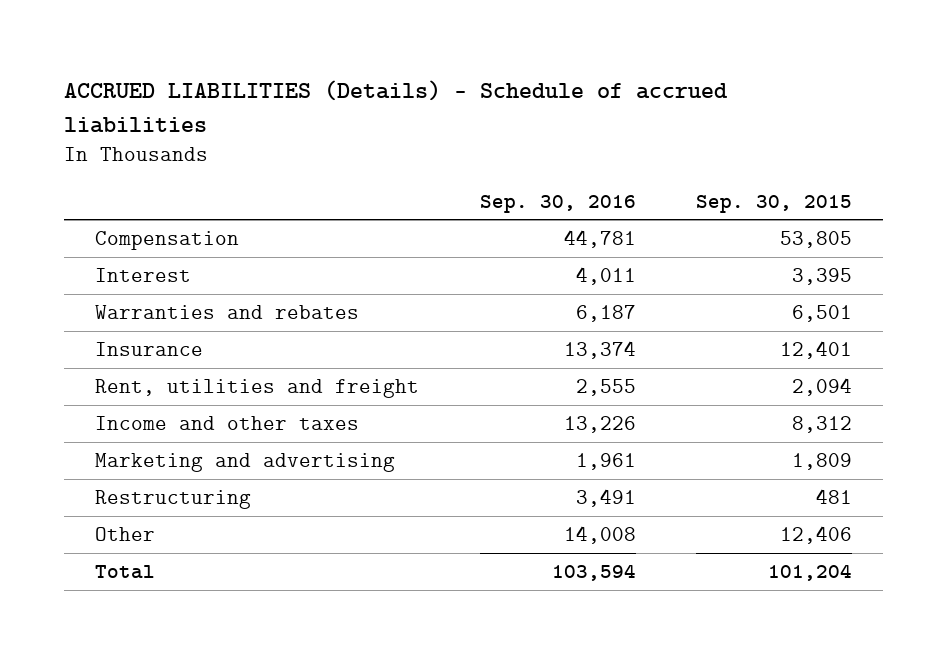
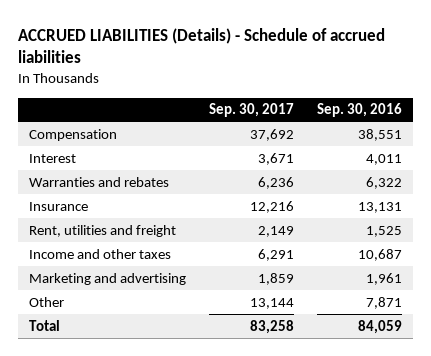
[696,194,853,213] Sep. 30, 2015 -> none
none -> [209,103,295,118] Sep. 30, 2017
[563,229,636,248] 44,781 -> [358,128,403,141] 38,551
[575,304,636,322] 6,187 -> [366,176,403,189] 6,322
[563,340,636,359] 13,374 -> [358,201,403,213] 13,131
[575,378,636,396] 2,555 -> [366,225,403,237] 1,525
[563,415,636,433] 13,226 -> [358,248,403,261] 10,687
[94,489,251,509] Restructuring -> none
[563,525,636,544] 14,008 -> [366,296,403,309] 7,871
[551,563,636,581] 103,594 -> [358,319,403,334] 84,059

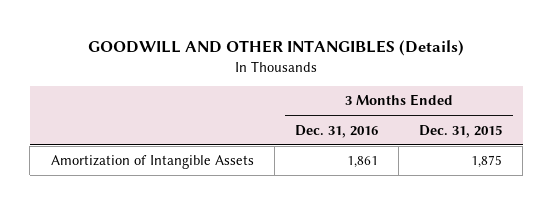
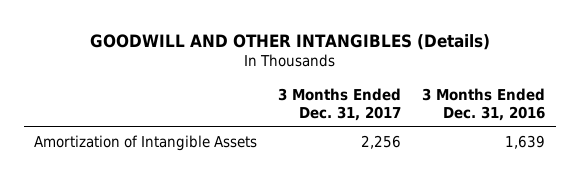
[419,124,503,138] Dec. 31, 2015 -> none
none -> [278,88,402,122] 3 Months Ended Dec. 31, 2017
[346,156,378,169] 1,861 -> [505,135,546,150] 1,639

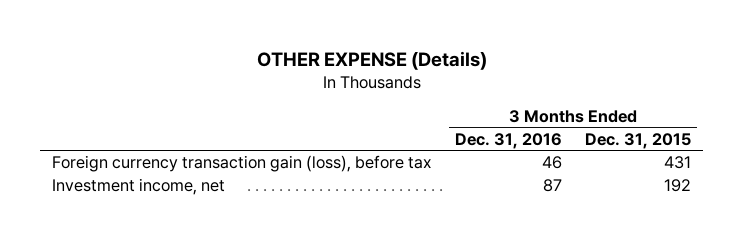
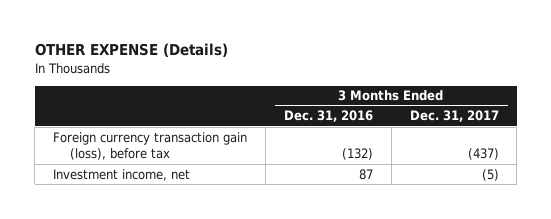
[585,132,692,149] Dec. 31, 2015 -> none
none -> [409,110,499,123] Dec. 31, 2017
[541,156,562,170] 46 -> [341,148,373,161] (132)

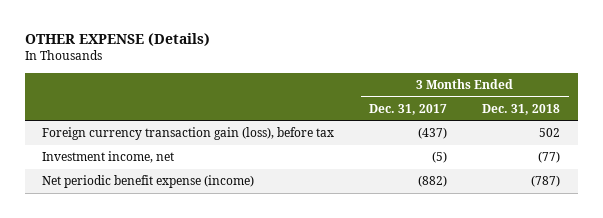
[283,110,373,123] Dec. 31, 2016 -> none
none -> [482,103,561,115] Dec. 31, 2018
none -> [42,175,255,189] Net periodic benefit expense (income)

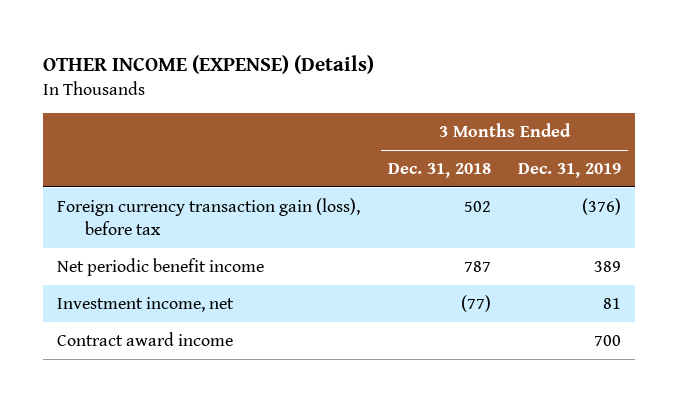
[25,32,211,46] OTHER EXPENSE (Details) -> [43,54,375,74] OTHER INCOME (EXPENSE) (Details)
[369,103,448,115] Dec. 31, 2017 -> none
none -> [518,163,622,179] Dec. 31, 2019
none -> [56,257,264,276] Net periodic benefit income
[42,175,255,189] Net periodic benefit expense (income) -> none
none -> [56,331,233,346] Contract award income

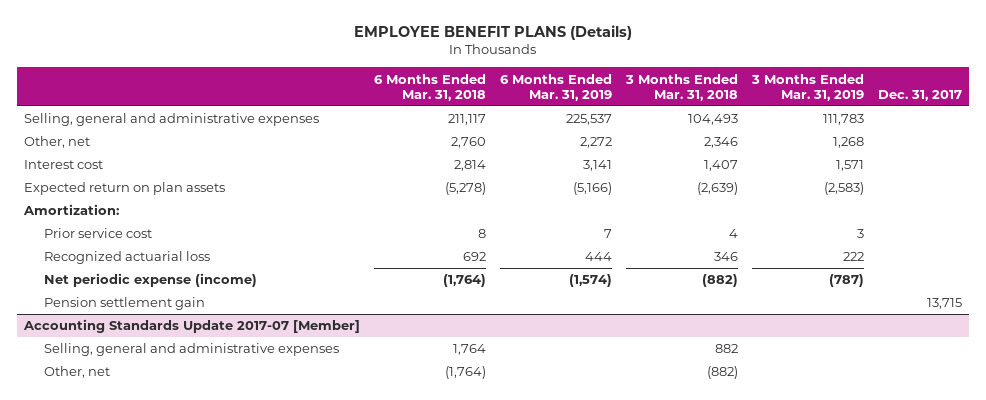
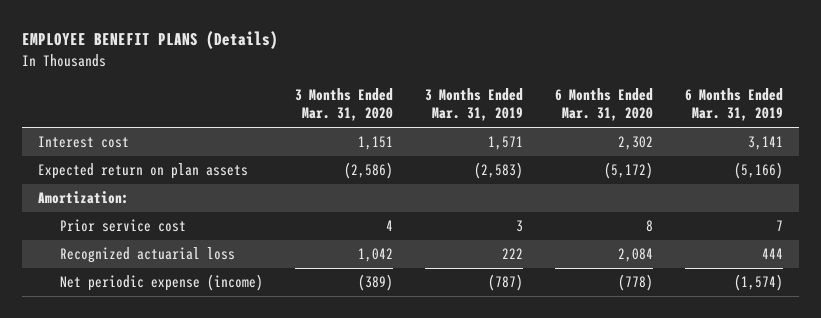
[374,73,487,101] 6 Months Ended Mar. 31, 2018 -> none
[625,73,739,101] 3 Months Ended Mar. 31, 2018 -> none
[878,89,963,101] Dec. 31, 2017 -> none
none -> [295,88,394,122] 3 Months Ended Mar. 31, 2020
none -> [555,88,654,122] 6 Months Ended Mar. 31, 2020
[24,113,320,127] Selling, general and administrative expenses -> none
[24,136,91,149] Other, net -> none
[44,297,206,311] Pension settlement gain -> none
[23,319,361,334] Accounting Standards Update 2017-07 [Member] -> none
[44,343,340,357] Selling, general and administrative expenses -> none
[44,366,111,379] Other, net -> none

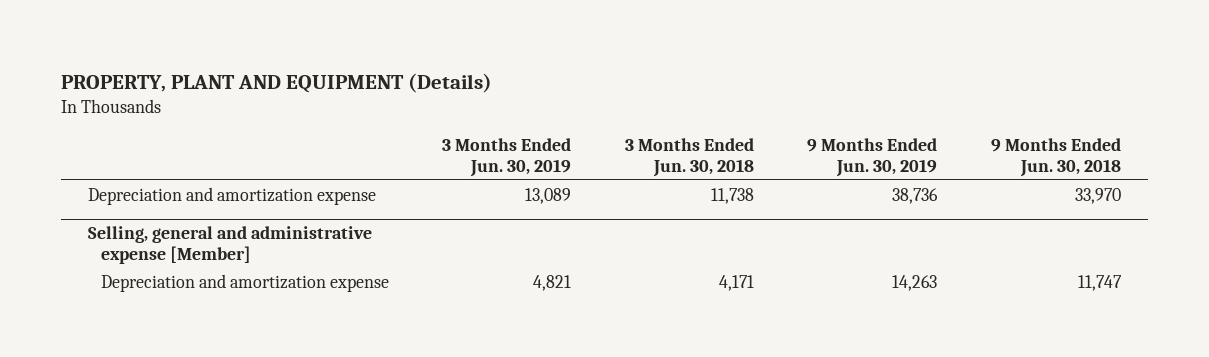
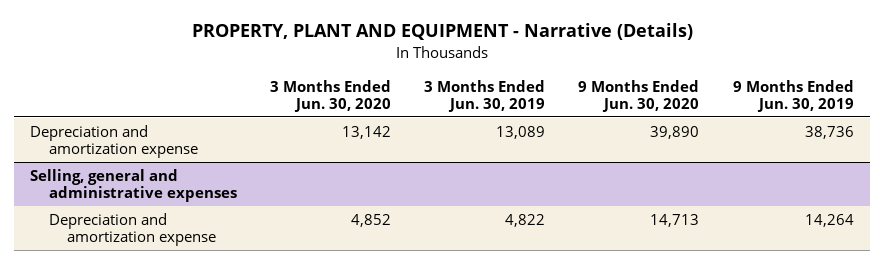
[60,72,492,93] PROPERTY, PLANT AND EQUIPMENT (Details) -> [191,23,693,41] PROPERTY, PLANT AND EQUIPMENT - Narrative (Details)
[624,138,754,178] 3 Months Ended Jun. 30, 2018 -> none
[990,138,1121,178] 9 Months Ended Jun. 30, 2018 -> none
none -> [269,79,391,113] 3 Months Ended Jun. 30, 2020
none -> [578,79,700,113] 9 Months Ended Jun. 30, 2020
[87,226,372,265] Selling, general and administrative expense [Member] -> [30,168,237,203] Selling, general and administrative expenses
[533,274,572,291] 4,821 -> [505,213,546,227] 4,822
[892,274,938,291] 14,263 -> [804,213,854,227] 14,264

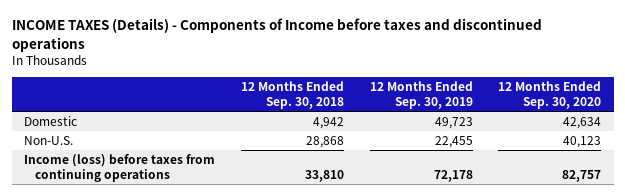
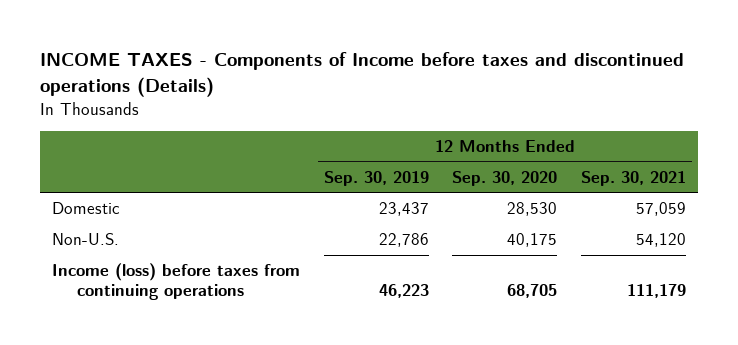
[11,18,542,52] INCOME TAXES (Details) - Components of Income before taxes and discontinued operations -> [40,52,685,97] INCOME TAXES - Components of Income before taxes and discontinued operations (Details)
[240,80,344,110] 12 Months Ended Sep. 30, 2018 -> none
none -> [580,170,686,186] Sep. 30, 2021
[434,116,473,129] 49,723 -> [378,202,429,217] 23,437
[563,116,602,129] 42,634 -> [507,202,558,217] 28,530
[434,135,473,148] 22,455 -> [378,233,429,248] 22,786
[563,135,602,148] 40,123 -> [507,233,558,248] 40,175
[433,170,473,183] 72,178 -> [378,283,429,298] 46,223
[562,170,602,183] 82,757 -> [507,283,558,298] 68,705

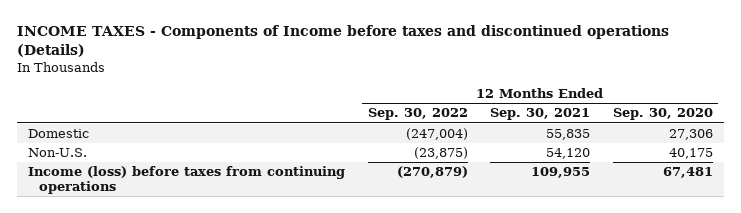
[323,170,429,186] Sep. 30, 2019 -> none
none -> [367,108,468,121] Sep. 30, 2022
[507,202,558,217] 28,530 -> [668,129,713,141] 27,306
[635,202,686,217] 57,059 -> [546,129,591,141] 55,835
[507,283,558,298] 68,705 -> [662,167,713,179] 67,481
[626,283,686,298] 111,179 -> [531,167,591,179] 109,955

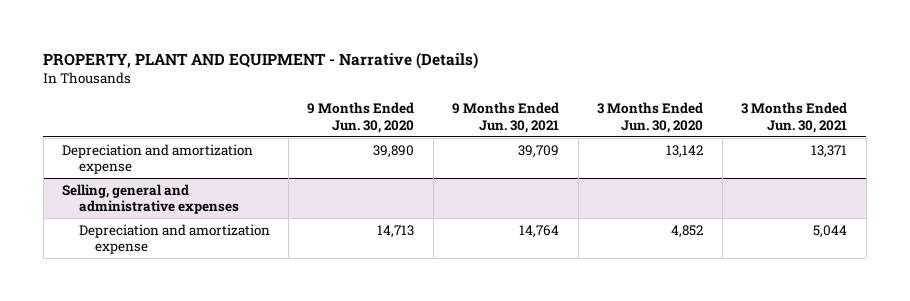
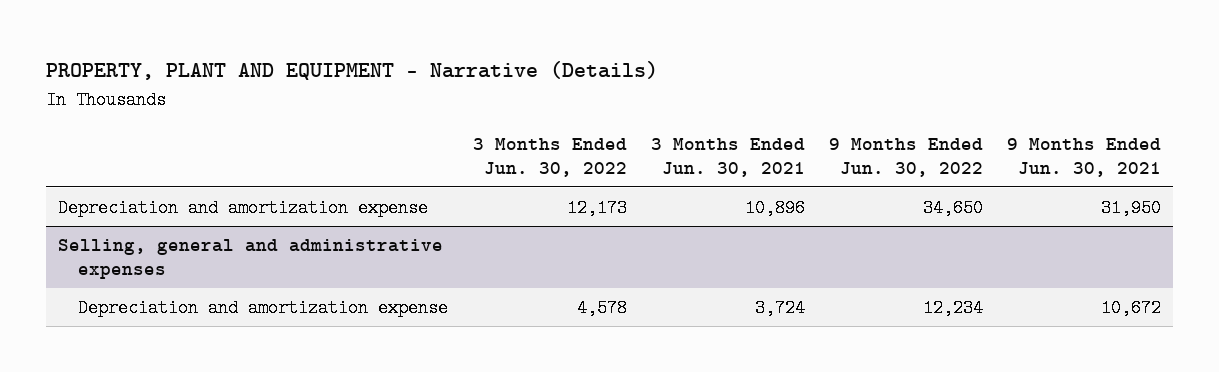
[307,102,415,133] 9 Months Ended Jun. 30, 2020 -> none
[597,102,704,133] 3 Months Ended Jun. 30, 2020 -> none
none -> [472,137,627,177] 3 Months Ended Jun. 30, 2022
none -> [828,137,983,177] 9 Months Ended Jun. 30, 2022
[518,144,560,158] 39,709 -> [1101,199,1162,218] 31,950
[811,144,848,158] 13,371 -> [744,199,805,218] 10,896
[519,224,560,238] 14,764 -> [1101,299,1162,318] 10,672
[813,224,848,238] 5,044 -> [754,299,805,318] 3,724

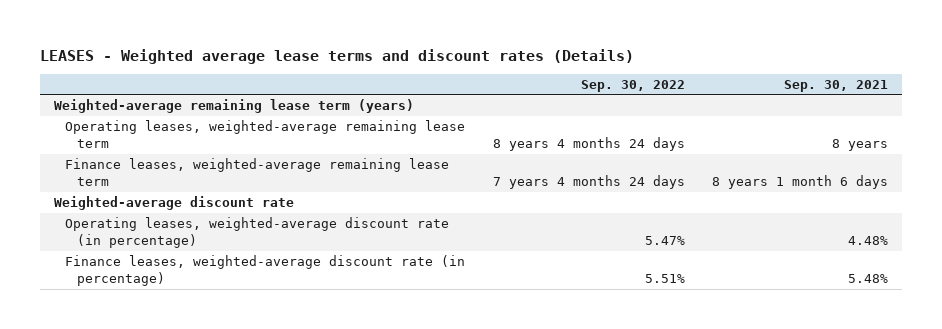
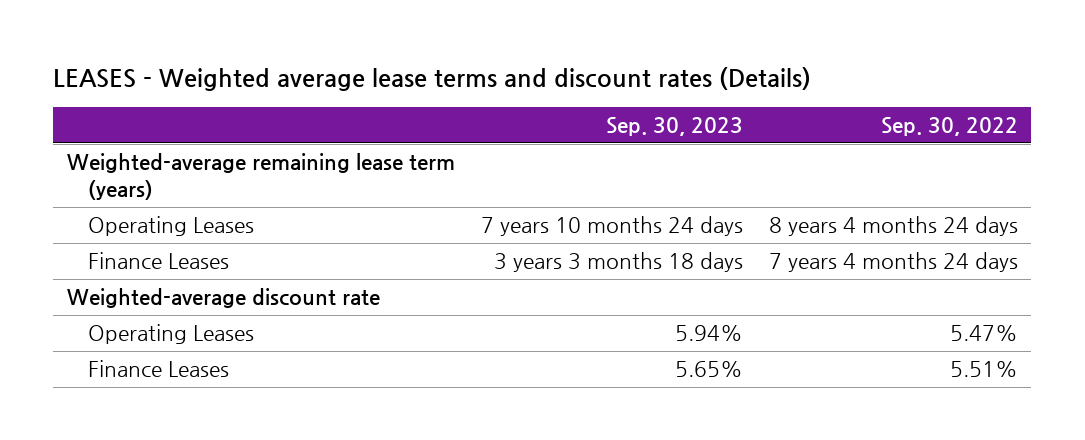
[783,79,888,92] Sep. 30, 2021 -> none
none -> [605,117,743,137] Sep. 30, 2023
[65,120,466,149] Operating leases, weighted-average remaining lease term -> [88,216,255,237] Operating Leases
[65,158,450,187] Finance leases, weighted-average remaining lease term -> [88,252,230,270] Finance Leases
[65,217,450,249] Operating leases, weighted-average discount rate (in percentage) -> [88,324,255,345] Operating Leases
[65,255,466,287] Finance leases, weighted-average discount rate (in percentage) -> [88,360,230,378] Finance Leases

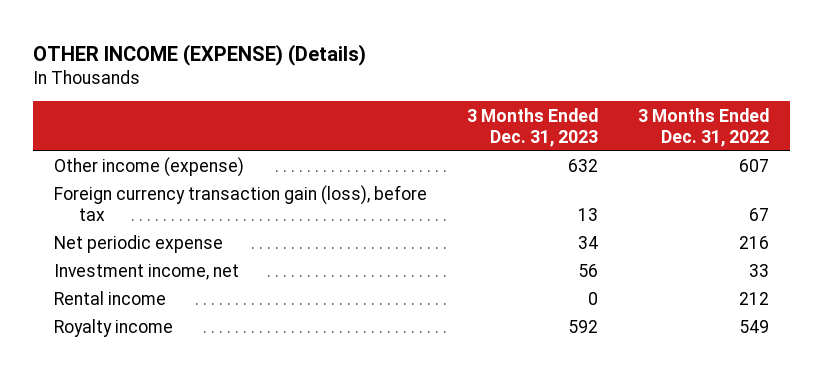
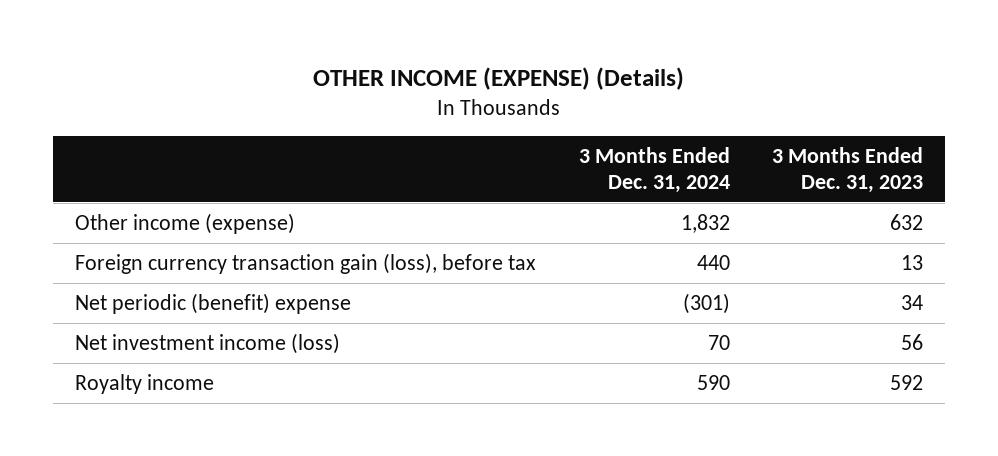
[638,107,770,147] 3 Months Ended Dec. 31, 2022 -> none
none -> [578,147,730,193] 3 Months Ended Dec. 31, 2024
[53,291,166,306] Rental income -> none
[53,235,223,254] Net periodic expense -> [74,293,351,315] Net periodic (benefit) expense
[53,264,239,281] Investment income, net -> [74,333,340,355] Net investment income (loss)

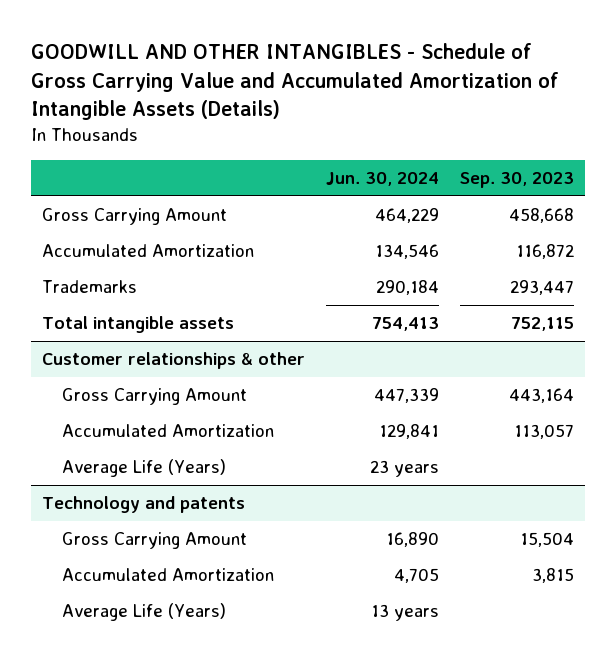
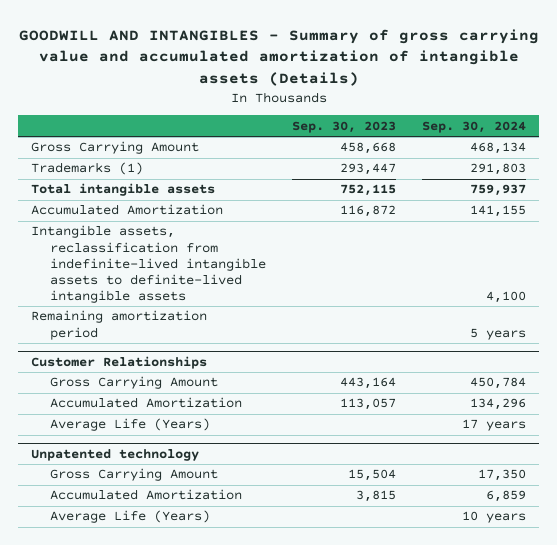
[30,43,559,121] GOODWILL AND OTHER INTANGIBLES - Schedule of Gross Carrying Value and Accumulated Amortization of Intangible Assets (Details) -> [18,28,539,86] GOODWILL AND INTANGIBLES - Summary of gross carrying value and accumulated amortization of intangible assets (Details)
[325,172,439,187] Jun. 30, 2024 -> none
none -> [421,120,526,133] Sep. 30, 2024
[41,280,137,294] Trademarks -> [31,162,144,176] Trademarks (1)
[41,244,254,258] Accumulated Amortization -> [31,204,224,216] Accumulated Amortization
none -> [31,225,267,304] Intangible assets, reclassification from indefinite-lived intangible assets to definite-lived intangible assets
none -> [31,310,208,340] Remaining amortization period
[41,352,305,370] Customer relationships & other -> [31,355,208,369] Customer Relationships
[41,496,245,514] Technology and patents -> [31,448,200,461] Unpatented technology

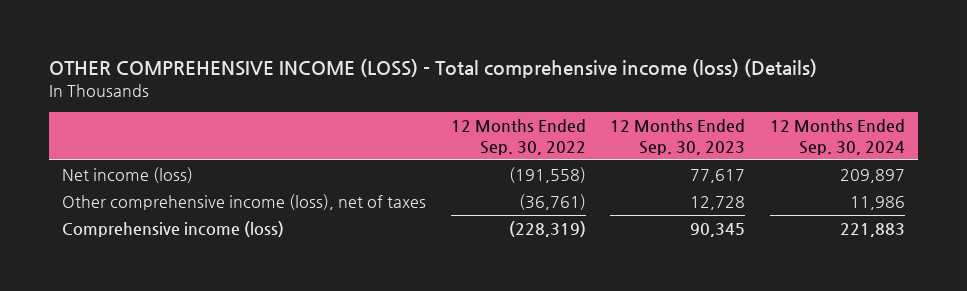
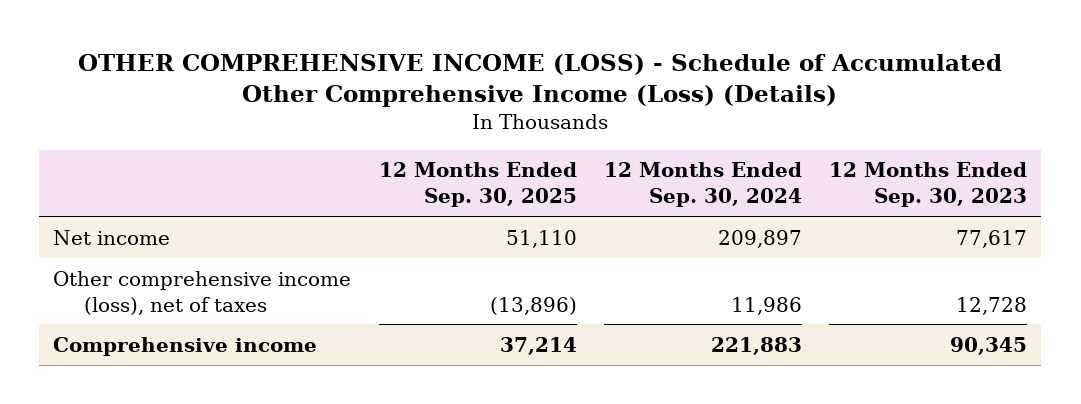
[49,59,818,79] OTHER COMPREHENSIVE INCOME (LOSS) - Total comprehensive income (loss) (Details) -> [78,53,1003,108] OTHER COMPREHENSIVE INCOME (LOSS) - Schedule of Accumulated Other Comprehensive Income (Loss) (Details)
[450,119,586,155] 12 Months Ended Sep. 30, 2022 -> none
none -> [378,162,577,208] 12 Months Ended Sep. 30, 2025
[61,167,193,184] Net income (loss) -> [53,229,171,245] Net income
[61,221,284,238] Comprehensive income (loss) -> [53,336,318,356] Comprehensive income

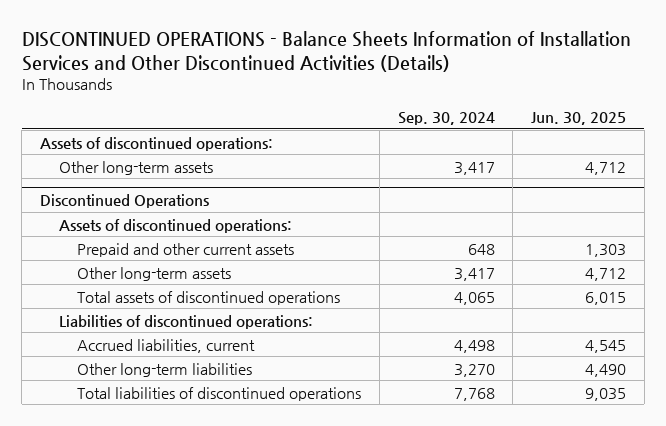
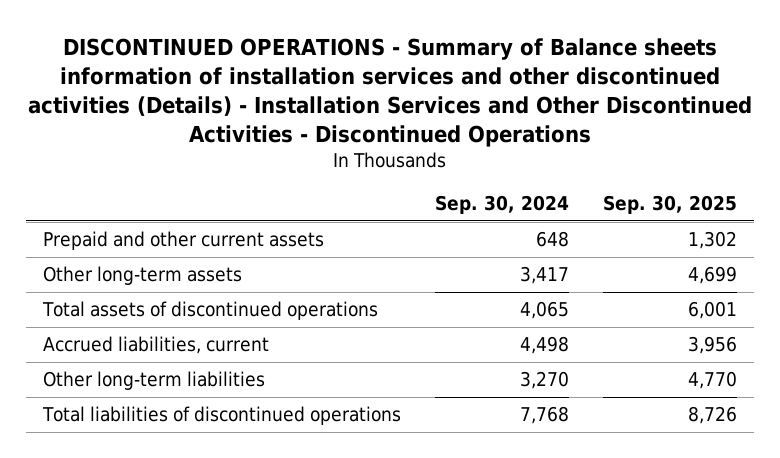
[21,31,631,72] DISCONTINUED OPERATIONS - Balance Sheets Information of Installation Services and Other Discontinued Activities (Details) -> [27,37,752,147] DISCONTINUED OPERATIONS - Summary of Balance sheets information of installation services and other discontinued activities (Details) - Installation Services and Other Discontinued Activities - Discontinued Operations
[530,112,626,126] Jun. 30, 2025 -> none
none -> [602,194,737,214] Sep. 30, 2025
[39,136,273,151] Assets of discontinued operations: -> none
[58,160,213,175] Other long-term assets -> none
[39,193,209,208] Discontinued Operations -> none
[58,218,292,233] Assets of discontinued operations: -> none
[58,314,313,329] Liabilities of discontinued operations: -> none

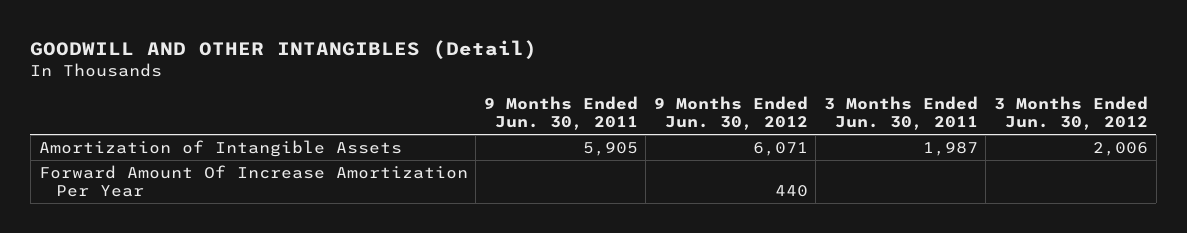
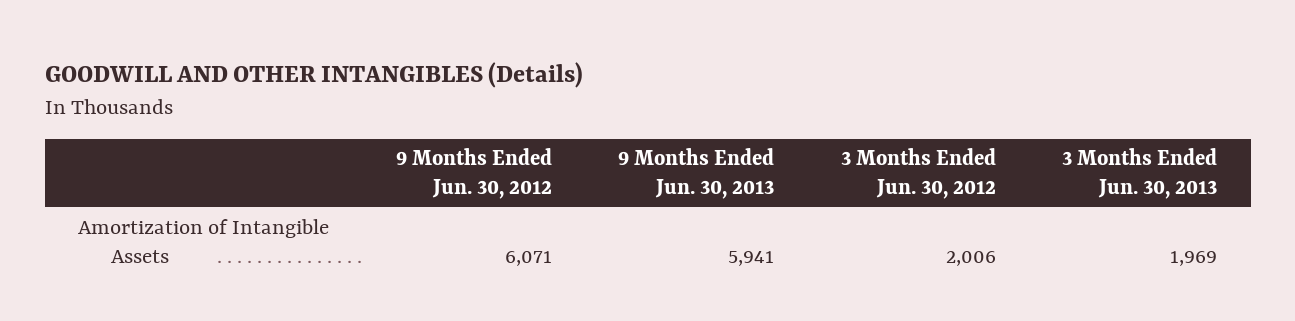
[30,39,538,59] GOODWILL AND OTHER INTANGIBLES (Detail) -> [44,62,583,89] GOODWILL AND OTHER INTANGIBLES (Details)
[483,96,638,131] 9 Months Ended Jun. 30, 2011 -> none
[823,96,978,131] 3 Months Ended Jun. 30, 2011 -> none
none -> [618,147,775,199] 9 Months Ended Jun. 30, 2013
none -> [1062,147,1218,199] 3 Months Ended Jun. 30, 2013
[38,164,468,197] Forward Amount Of Increase Amortization Per Year -> none

